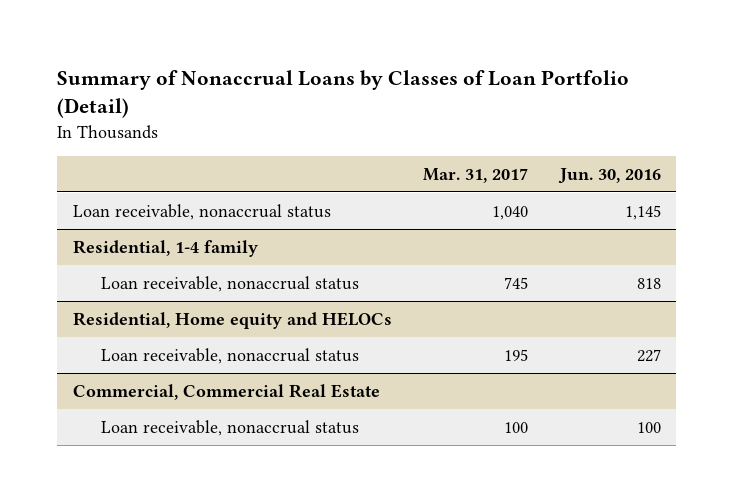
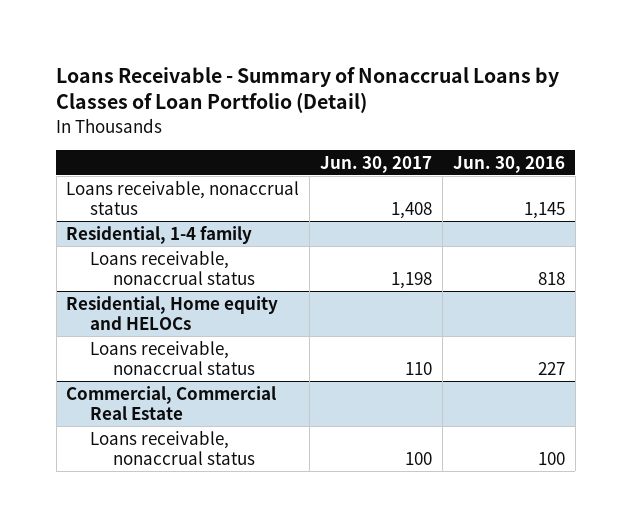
[57,70,630,119] Summary of Nonaccrual Loans by Classes of Loan Portfolio (Detail) -> [56,66,560,114] Loans Receivable - Summary of Nonaccrual Loans by Classes of Loan Portfolio (Detail)
[423,167,529,183] Mar. 31, 2017 -> none
none -> [320,155,433,173] Jun. 30, 2017
[72,203,331,220] Loan receivable, nonaccrual status -> [66,179,300,216] Loans receivable, nonaccrual status
[101,275,360,292] Loan receivable, nonaccrual status -> [89,249,255,286] Loans receivable, nonaccrual status
[101,347,360,364] Loan receivable, nonaccrual status -> [89,339,255,376] Loans receivable, nonaccrual status
[101,419,360,436] Loan receivable, nonaccrual status -> [89,429,255,466] Loans receivable, nonaccrual status

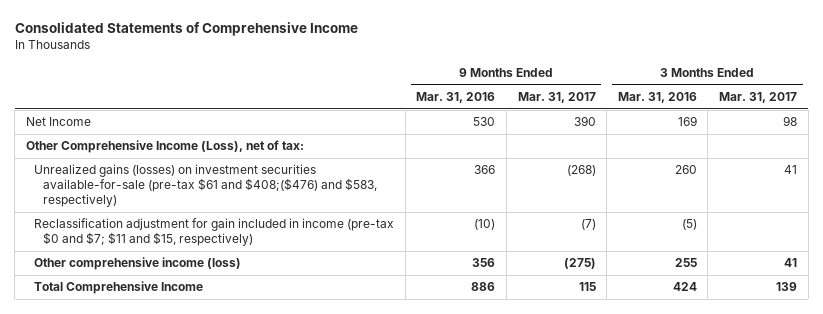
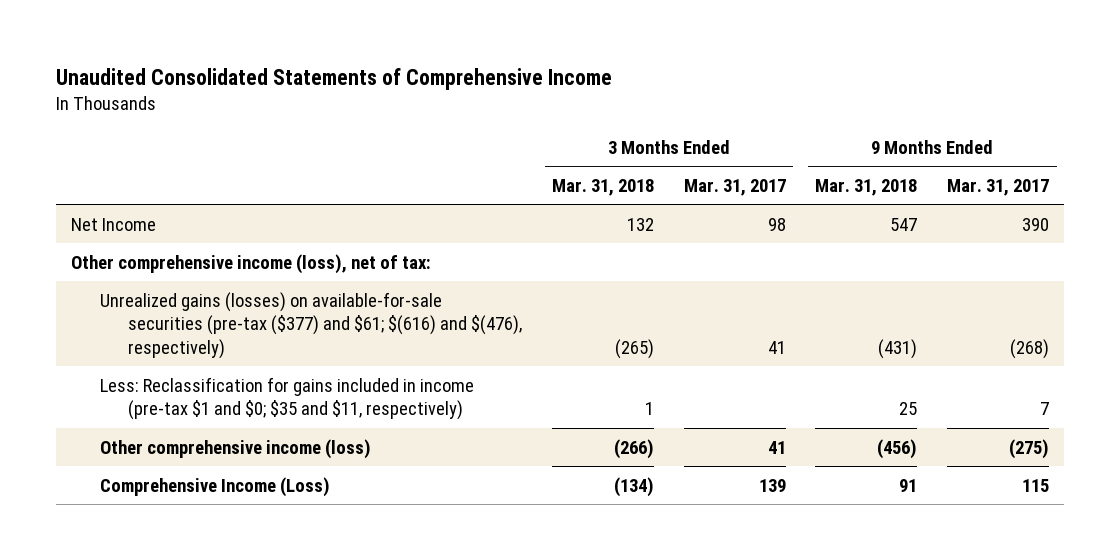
[14,21,358,36] Consolidated Statements of Comprehensive Income -> [56,67,613,90] Unaudited Consolidated Statements of Comprehensive Income
[416,92,496,104] Mar. 31, 2016 -> none
[617,92,697,104] Mar. 31, 2016 -> none
none -> [551,179,654,197] Mar. 31, 2018
none -> [815,179,918,197] Mar. 31, 2018
[25,140,304,154] Other Comprehensive Income (Loss), net of tax: -> [71,253,432,274] Other comprehensive income (loss), net of tax:
[34,164,377,207] Unrealized gains (losses) on investment securities available-for-sale (pre-tax $61 and $408;($476) and $583, respectively) -> [99,291,523,360] Unrealized gains (losses) on available-for-sale securities (pre-tax ($377) and $61; $(616) and $(476), respectively)
[34,218,395,247] Reclassification adjustment for gain included in income (pre-tax $0 and $7; $11 and $15, respectively) -> [99,376,474,421] Less: Reclassification for gains included in income (pre-tax $1 and $0; $35 and $11, respectively)
[580,219,596,231] (7) -> [1040,402,1050,416] 7
[34,281,204,295] Total Comprehensive Income -> [99,476,330,497] Comprehensive Income (Loss)

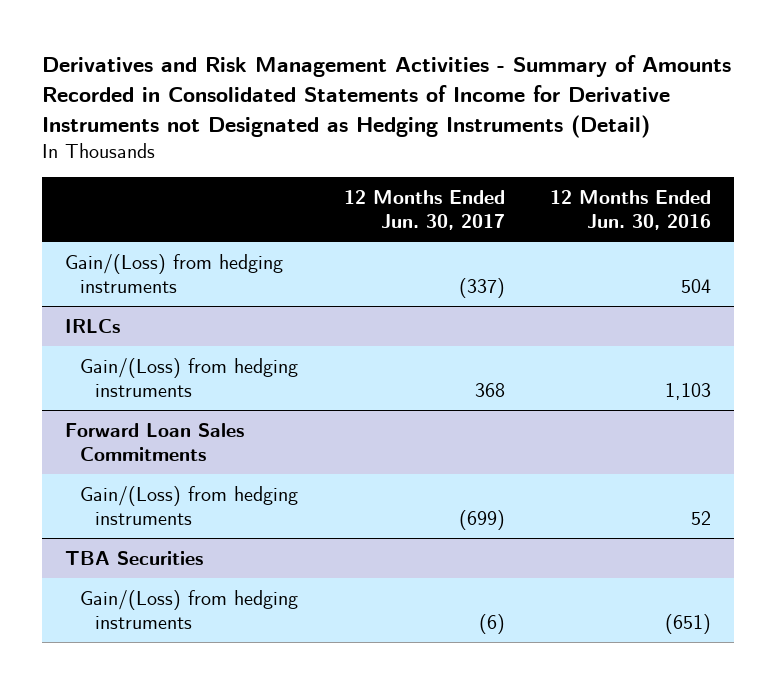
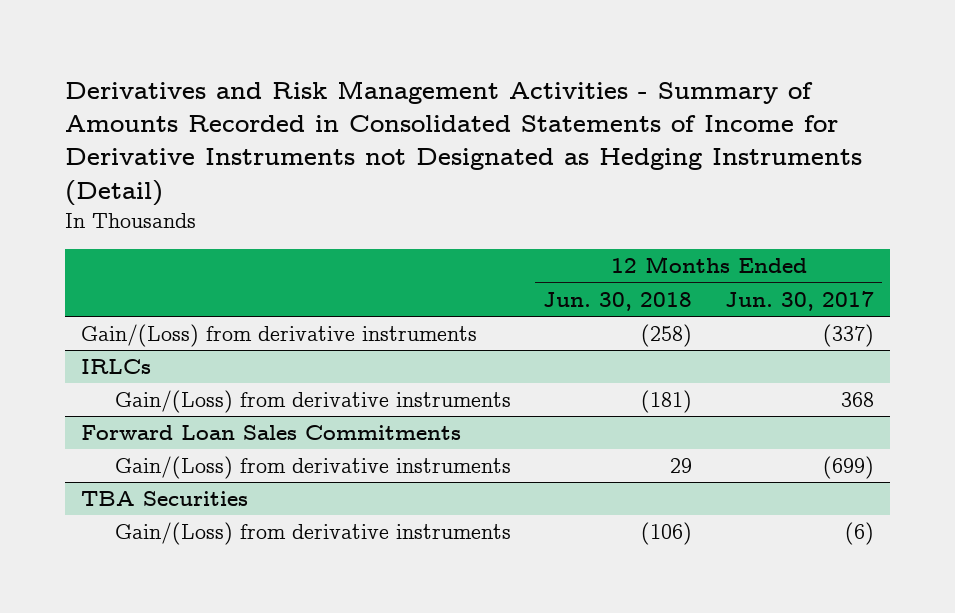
[549,189,711,231] 12 Months Ended Jun. 30, 2016 -> none
none -> [543,291,693,311] Jun. 30, 2018
[65,253,284,293] Gain/(Loss) from hedging instruments -> [81,324,478,348] Gain/(Loss) from derivative instruments
[80,357,299,397] Gain/(Loss) from hedging instruments -> [115,390,512,414] Gain/(Loss) from derivative instruments
[80,485,299,525] Gain/(Loss) from hedging instruments -> [115,456,512,480] Gain/(Loss) from derivative instruments
[80,589,299,629] Gain/(Loss) from hedging instruments -> [115,522,512,546] Gain/(Loss) from derivative instruments

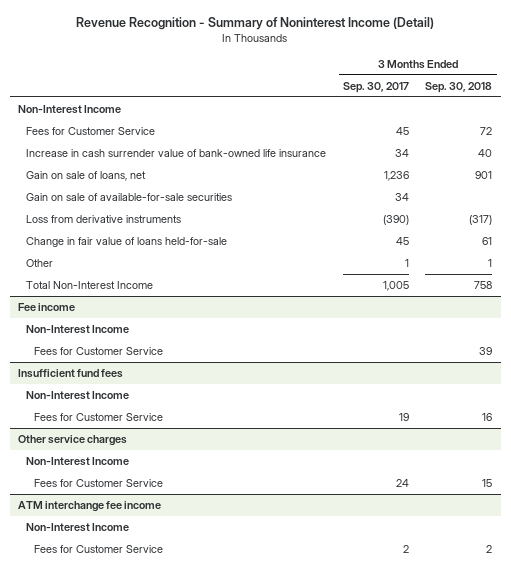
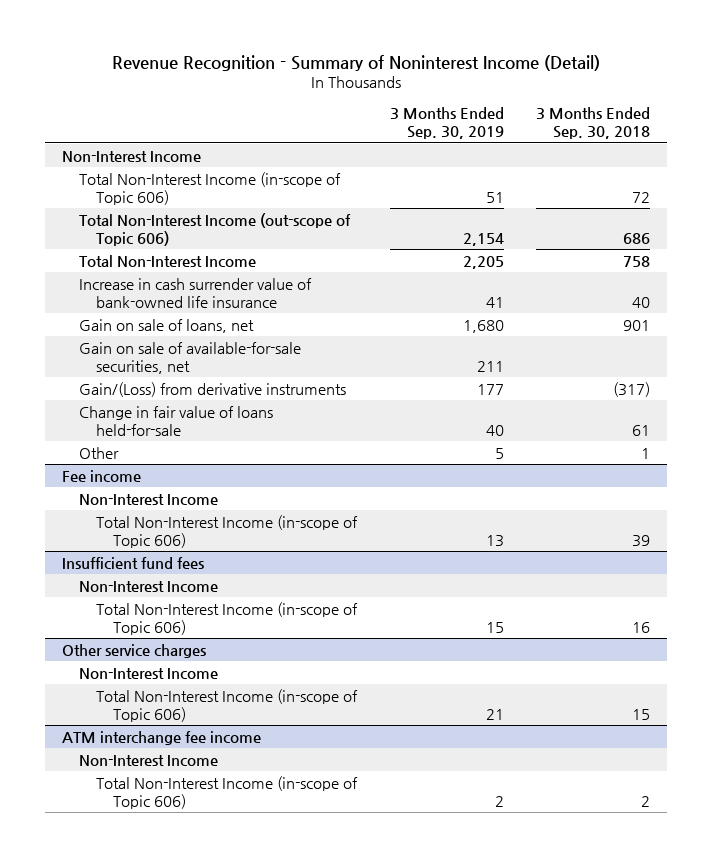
[342,81,409,93] Sep. 30, 2017 -> none
none -> [389,107,504,140] 3 Months Ended Sep. 30, 2019
[26,126,156,135] Fees for Customer Service -> [78,171,341,205] Total Non-Interest Income (in-scope of Topic 606)
none -> [78,212,351,246] Total Non-Interest Income (out-scope of Topic 606)
[26,280,154,289] Total Non-Interest Income -> [78,254,256,267] Total Non-Interest Income
[26,192,233,201] Gain on sale of available-for-sale securities -> [78,341,301,374] Gain on sale of available-for-sale securities, net
[26,214,182,223] Loss from derivative instruments -> [78,381,346,397] Gain/(Loss) from derivative instruments
[34,346,164,355] Fees for Customer Service -> [95,514,358,548] Total Non-Interest Income (in-scope of Topic 606)
[34,412,164,421] Fees for Customer Service -> [95,601,358,635] Total Non-Interest Income (in-scope of Topic 606)
[34,478,164,487] Fees for Customer Service -> [95,688,358,722] Total Non-Interest Income (in-scope of Topic 606)
[34,544,164,553] Fees for Customer Service -> [95,775,358,809] Total Non-Interest Income (in-scope of Topic 606)

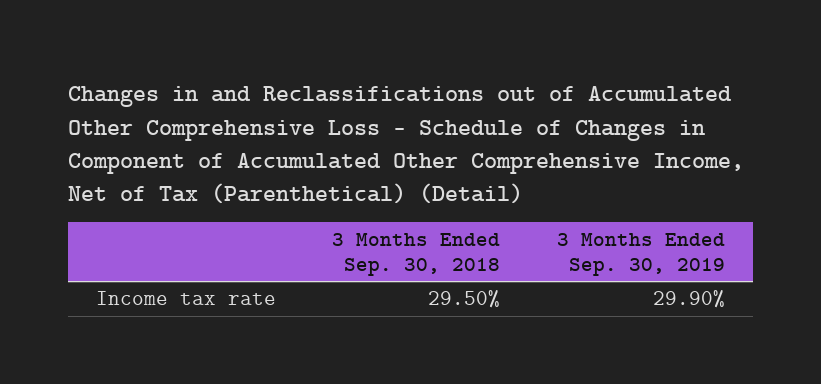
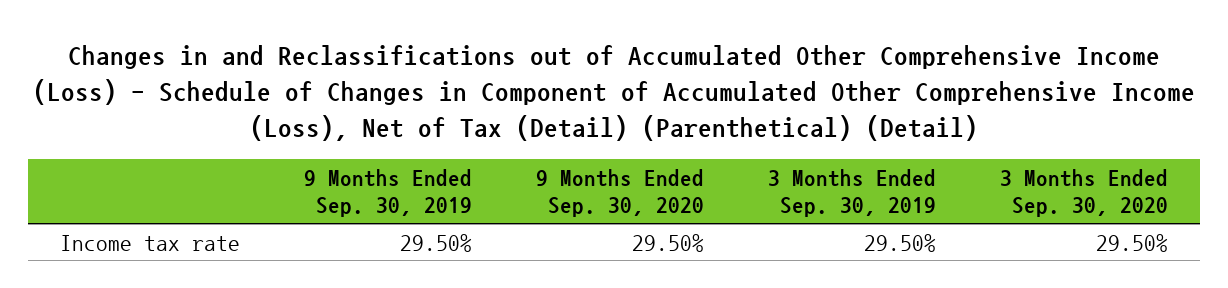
[68,86,745,204] Changes in and Reclassifications out of Accumulated Other Comprehensive Loss - Schedule of Changes in Component of Accumulated Other Comprehensive Income, Net of Tax (Parenthetical) (Detail) -> [33,45,1196,142] Changes in and Reclassifications out of Accumulated Other Comprehensive Income (Loss) - Schedule of Changes in Component of Accumulated Other Comprehensive Income (Loss), Net of Tax (Detail) (Parenthetical) (Detail)
[332,232,501,277] 3 Months Ended Sep. 30, 2018 -> none
none -> [304,168,473,218] 9 Months Ended Sep. 30, 2019
none -> [536,168,705,218] 9 Months Ended Sep. 30, 2020
none -> [1000,168,1169,218] 3 Months Ended Sep. 30, 2020
[652,290,725,309] 29.90% -> [864,233,937,252] 29.50%

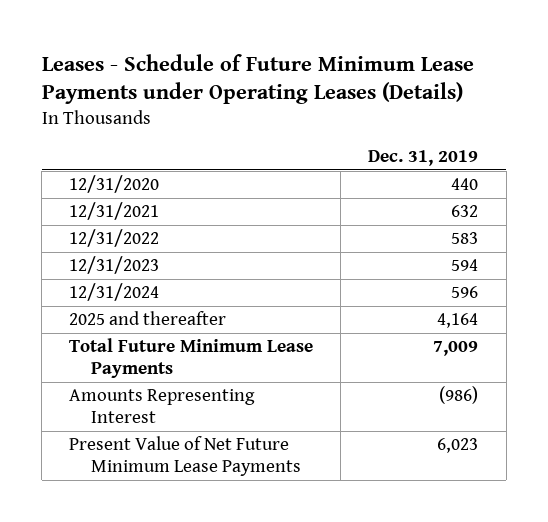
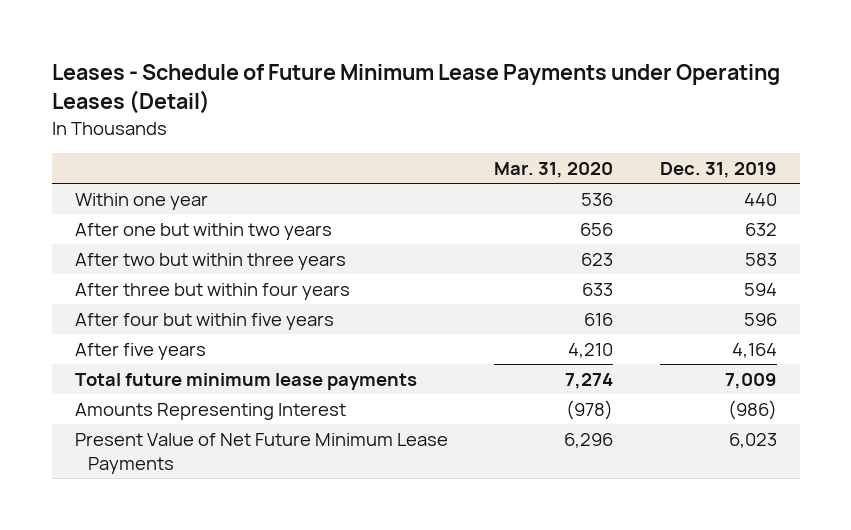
[41,53,474,105] Leases - Schedule of Future Minimum Lease Payments under Operating Leases (Details) -> [51,64,780,115] Leases - Schedule of Future Minimum Lease Payments under Operating Leases (Detail)
none -> [494,162,614,179] Mar. 31, 2020
[69,175,160,194] 12/31/2020 -> [74,192,208,210] Within one year
[69,202,160,221] 12/31/2021 -> [74,222,332,240] After one but within two years
[69,229,160,248] 12/31/2022 -> [74,252,346,270] After two but within three years
[69,256,160,275] 12/31/2023 -> [74,282,350,300] After three but within four years
[69,283,160,302] 12/31/2024 -> [74,312,334,330] After four but within five years
[69,311,227,326] 2025 and thereafter -> [74,342,206,360] After five years
[69,338,314,379] Total Future Minimum Lease Payments -> [74,372,417,390] Total future minimum lease payments

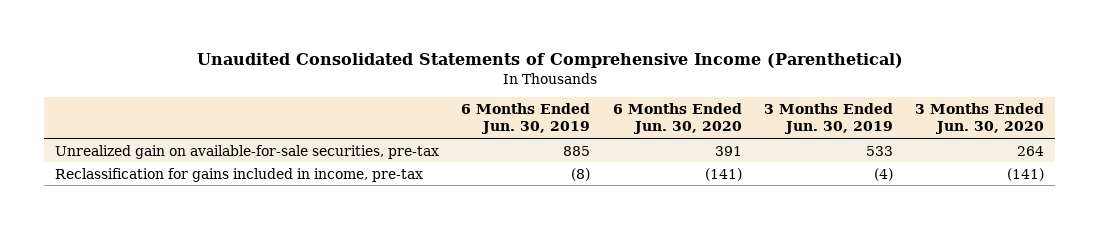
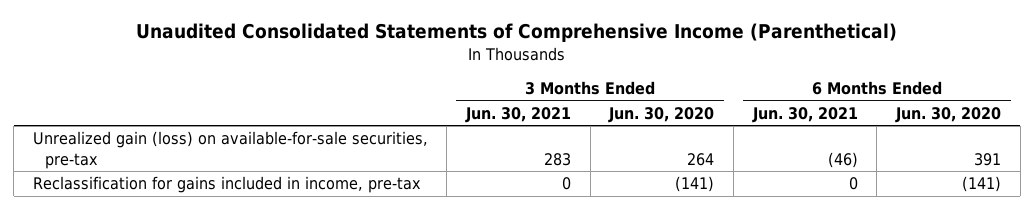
[461,102,591,135] 6 Months Ended Jun. 30, 2019 -> none
[763,102,893,135] 3 Months Ended Jun. 30, 2019 -> none
none -> [465,106,572,123] Jun. 30, 2021
none -> [751,106,858,123] Jun. 30, 2021
[55,144,440,159] Unrealized gain on available-for-sale securities, pre-tax -> [32,131,428,169] Unrealized gain (loss) on available-for-sale securities, pre-tax

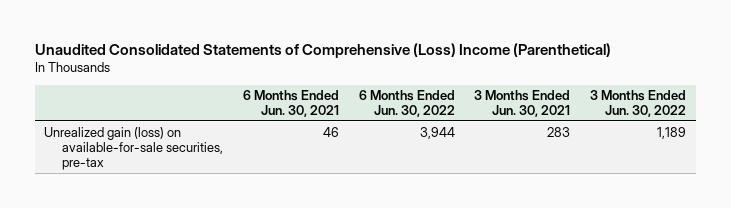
[135,23,897,43] Unaudited Consolidated Statements of Comprehensive Income (Parenthetical) -> [34,42,611,58] Unaudited Consolidated Statements of Comprehensive (Loss) Income (Parenthetical)
[608,106,715,123] Jun. 30, 2020 -> none
[895,106,1002,123] Jun. 30, 2020 -> none
none -> [358,90,455,118] 6 Months Ended Jun. 30, 2022
none -> [590,90,687,118] 3 Months Ended Jun. 30, 2022
[32,176,421,194] Reclassification for gains included in income, pre-tax -> none
[827,151,858,168] (46) -> [322,127,339,138] 46

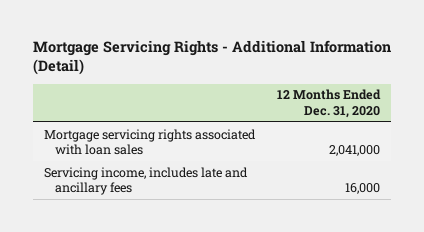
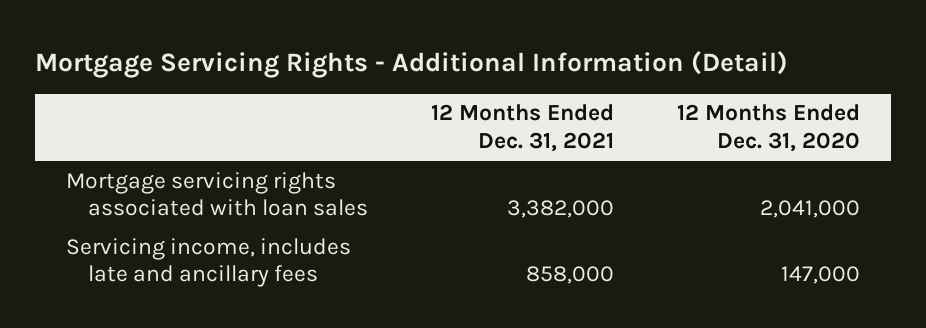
none -> [431,104,615,153] 12 Months Ended Dec. 31, 2021
[345,183,381,195] 16,000 -> [780,266,860,285] 147,000

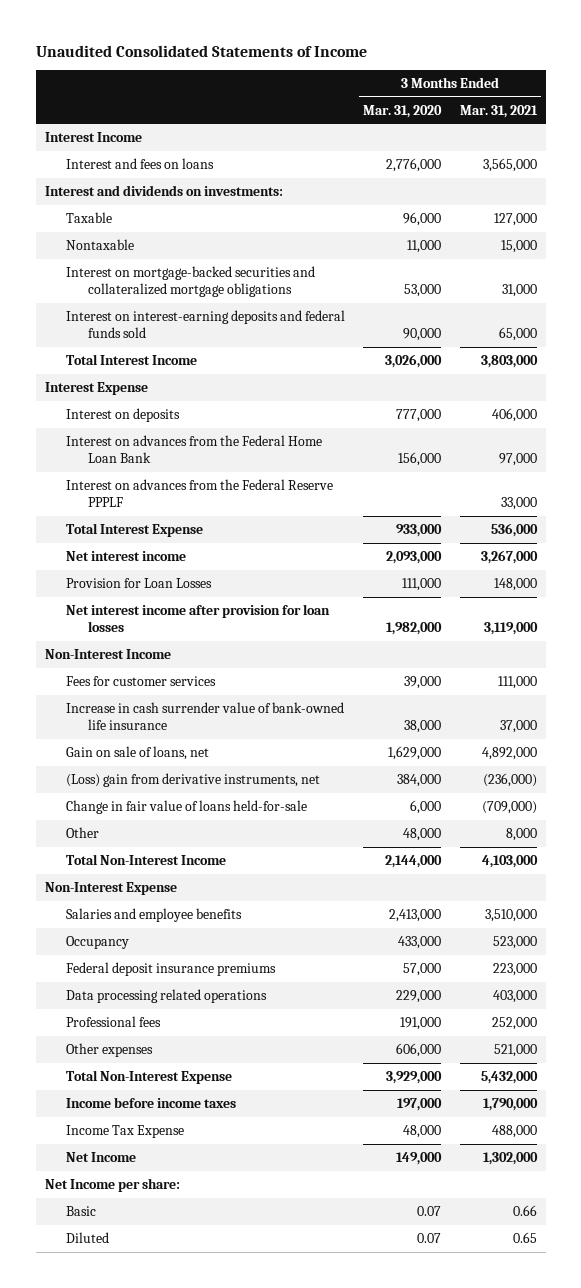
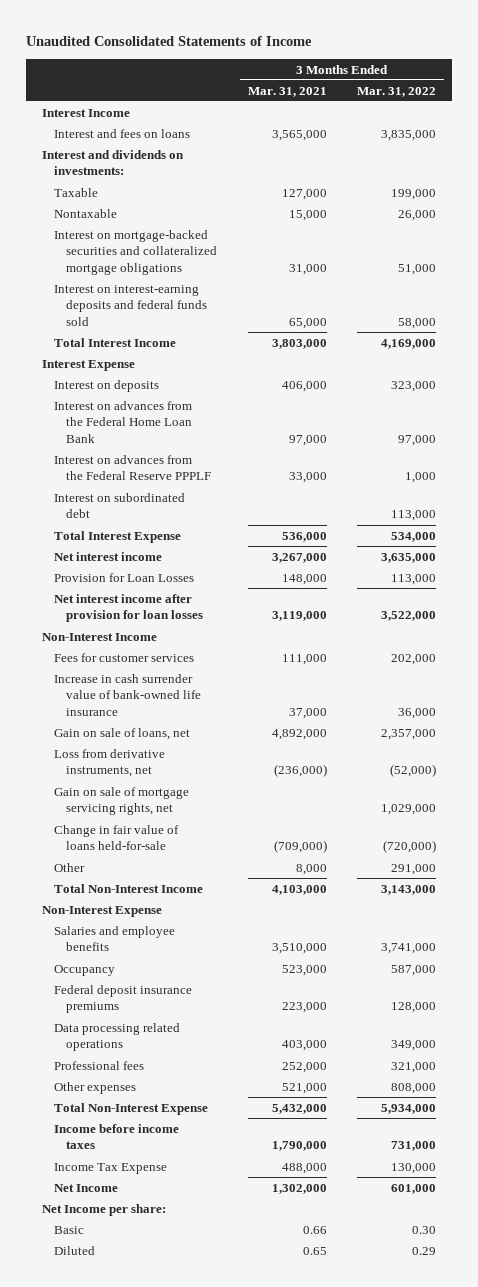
[363,104,443,118] Mar. 31, 2020 -> none
none -> [357,86,437,97] Mar. 31, 2022
none -> [53,492,185,519] Interest on subordinated debt
[66,772,321,787] (Loss) gain from derivative instruments, net -> [53,748,165,778] Loss from derivative instruments, net
none -> [53,786,189,816] Gain on sale of mortgage servicing rights, net

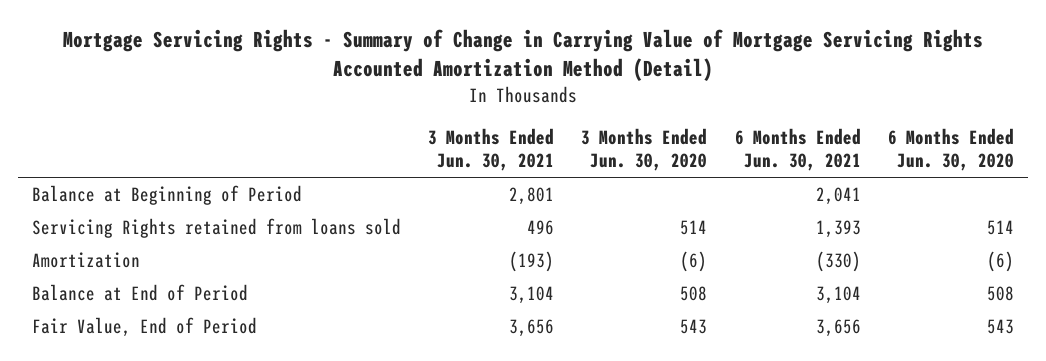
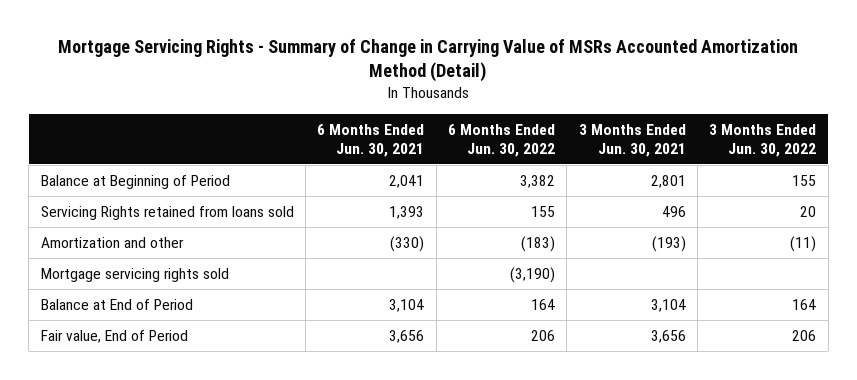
[62,29,983,82] Mortgage Servicing Rights - Summary of Change in Carrying Value of Mortgage Servicing Rights Accounted Amortization Method (Detail) -> [58,38,799,83] Mortgage Servicing Rights - Summary of Change in Carrying Value of MSRs Accounted Amortization Method (Detail)
[581,127,708,172] 3 Months Ended Jun. 30, 2020 -> none
[888,127,1015,172] 6 Months Ended Jun. 30, 2020 -> none
none -> [447,123,555,157] 6 Months Ended Jun. 30, 2022
none -> [709,123,817,157] 3 Months Ended Jun. 30, 2022
[31,252,140,269] Amortization -> [40,237,184,249] Amortization and other
none -> [40,268,229,283] Mortgage servicing rights sold
[31,317,257,338] Fair Value, End of Period -> [40,330,188,344] Fair value, End of Period

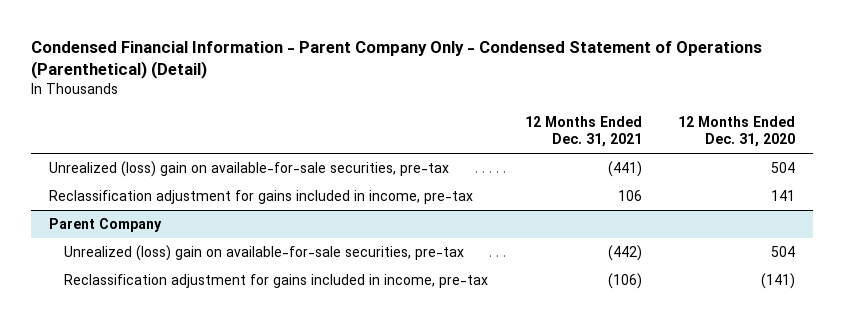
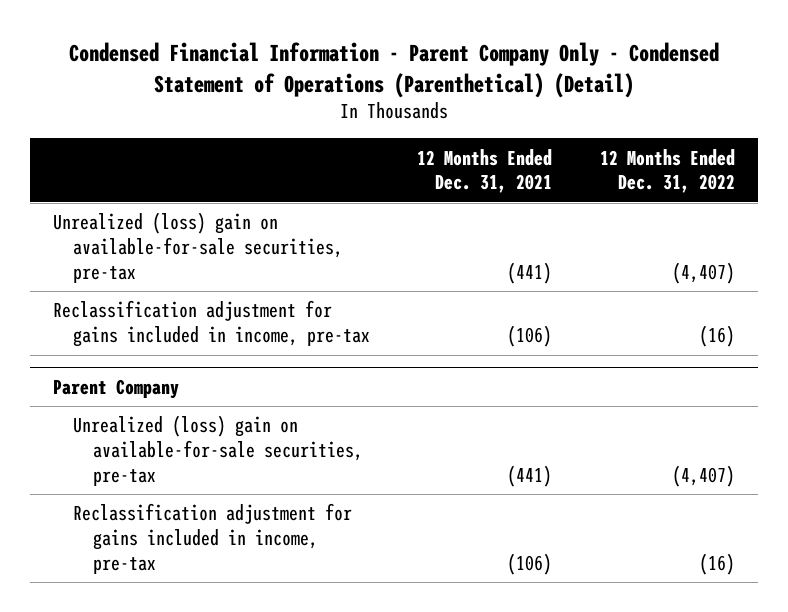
[677,116,795,148] 12 Months Ended Dec. 31, 2020 -> none
none -> [599,148,735,194] 12 Months Ended Dec. 31, 2022
[617,190,642,202] 106 -> [507,325,553,348] (106)
[607,245,642,262] (442) -> [507,464,553,487] (441)

